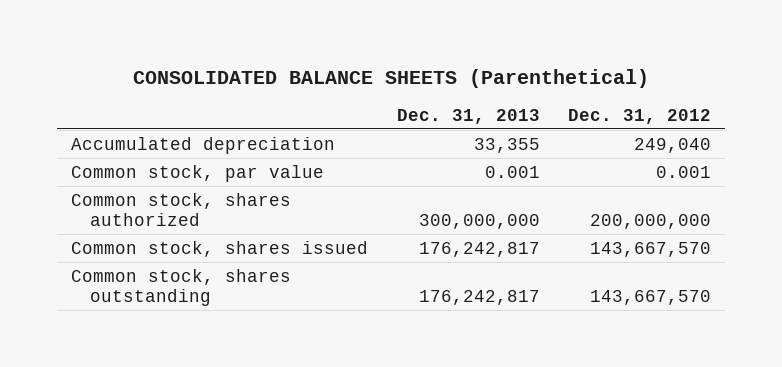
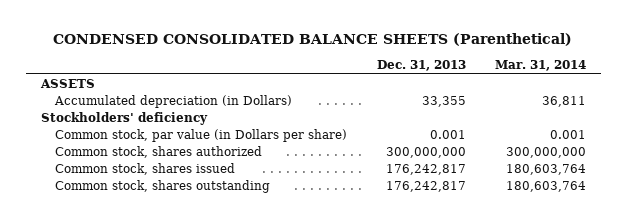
[133,68,650,88] CONSOLIDATED BALANCE SHEETS (Parenthetical) -> [53,33,573,47] CONDENSED CONSOLIDATED BALANCE SHEETS (Parenthetical)
[568,108,712,124] Dec. 31, 2012 -> none
none -> [495,60,587,72] Mar. 31, 2014
none -> [39,79,95,89] ASSETS
[71,136,336,154] Accumulated depreciation -> [53,95,292,109] Accumulated depreciation (in Dollars)
none -> [40,112,208,126] Stockholders' deficiency
[71,164,325,182] Common stock, par value -> [54,129,347,143] Common stock, par value (in Dollars per share)

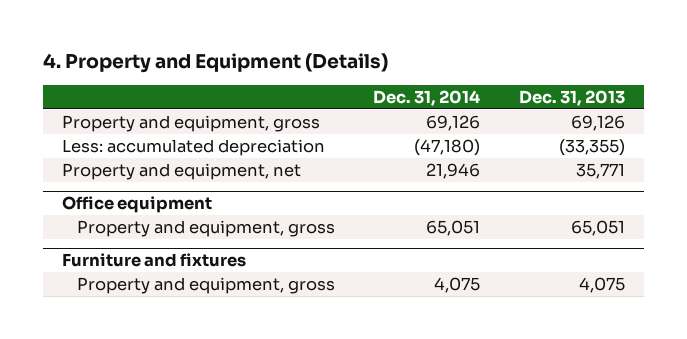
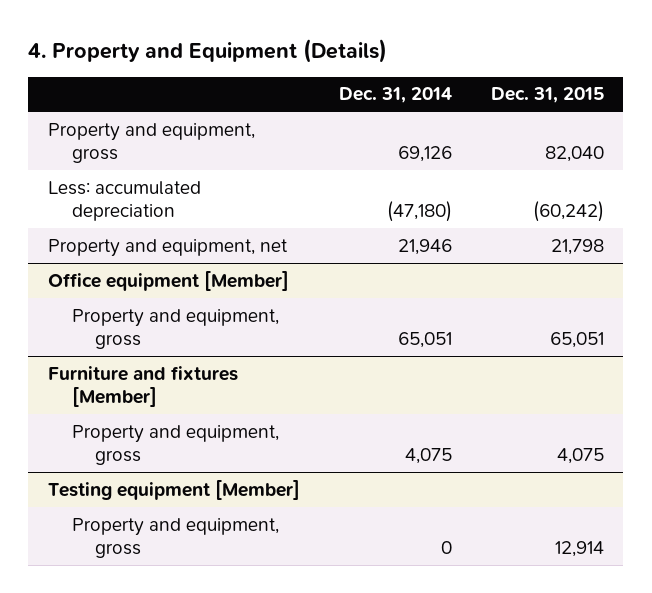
[518,89,625,106] Dec. 31, 2013 -> none
none -> [490,87,604,104] Dec. 31, 2015
[62,196,213,214] Office equipment -> [47,270,289,291] Office equipment [Member]
[62,253,247,268] Furniture and fixtures -> [47,365,238,408] Furniture and fixtures [Member]
none -> [47,479,300,500] Testing equipment [Member]
none -> [71,517,279,559] Property and equipment, gross

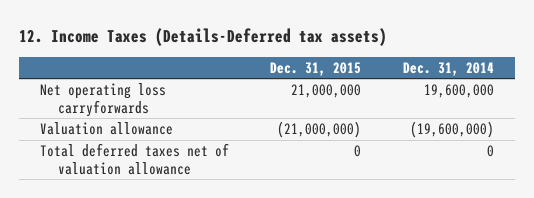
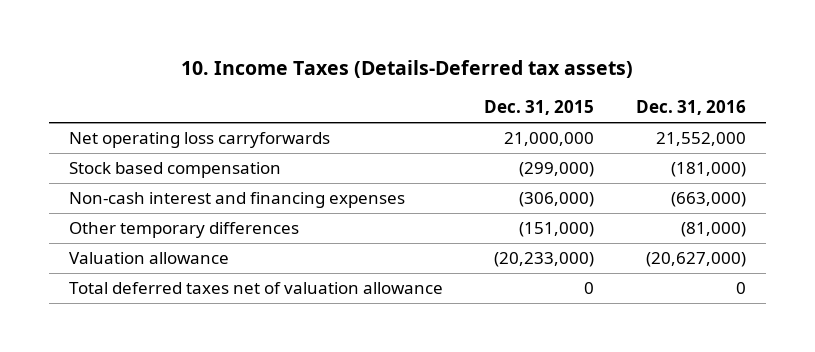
[18,27,387,46] 12. Income Taxes (Details-Deferred tax assets) -> [181,59,634,78] 10. Income Taxes (Details-Deferred tax assets)
[403,61,495,76] Dec. 31, 2014 -> none
none -> [635,100,746,116] Dec. 31, 2016
none -> [69,162,282,179] Stock based compensation
none -> [69,192,406,209] Non-cash interest and financing expenses
none -> [69,222,300,239] Other temporary differences
[277,120,362,138] (21,000,000) -> [494,252,595,268] (20,233,000)

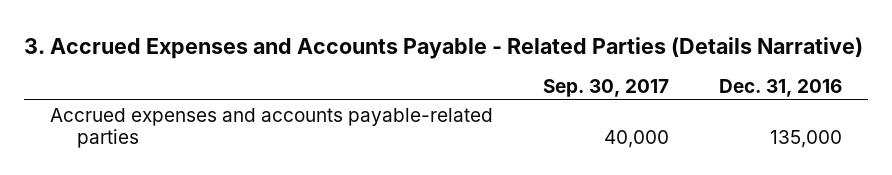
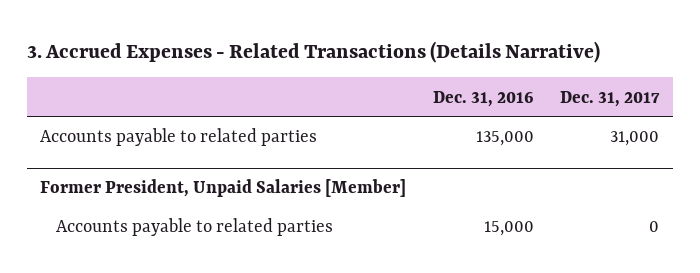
[24,36,864,59] 3. Accrued Expenses and Accounts Payable - Related Parties (Details Narrative) -> [27,40,601,63] 3. Accrued Expenses - Related Transactions (Details Narrative)
[542,78,669,97] Sep. 30, 2017 -> none
none -> [560,90,661,107] Dec. 31, 2017
[49,107,493,149] Accrued expenses and accounts payable-related parties -> [40,128,318,147] Accounts payable to related parties
none -> [40,179,407,198] Former President, Unpaid Salaries [Member]
none -> [55,218,333,237] Accounts payable to related parties

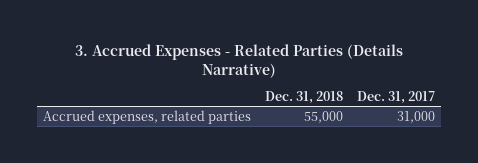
[27,40,601,63] 3. Accrued Expenses - Related Transactions (Details Narrative) -> [75,43,404,78] 3. Accrued Expenses - Related Parties (Details Narrative)
[432,90,534,107] Dec. 31, 2016 -> none
none -> [265,91,344,105] Dec. 31, 2018
[40,179,407,198] Former President, Unpaid Salaries [Member] -> none
[55,218,333,237] Accounts payable to related parties -> none
[40,128,318,147] Accounts payable to related parties -> [43,109,252,124] Accrued expenses, related parties

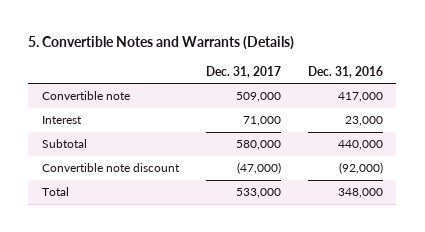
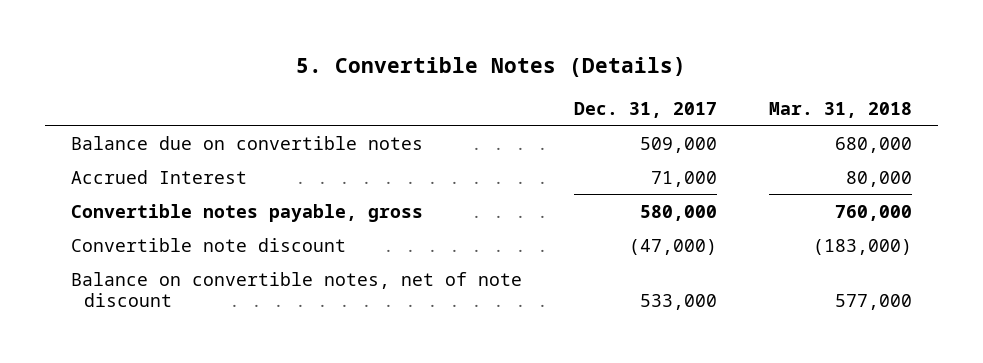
[28,36,295,51] 5. Convertible Notes and Warrants (Details) -> [296,56,687,77] 5. Convertible Notes (Details)
[307,65,383,78] Dec. 31, 2016 -> none
none -> [769,101,913,118] Mar. 31, 2018
[41,91,130,101] Convertible note -> [70,135,423,150] Balance due on convertible notes
[41,116,82,125] Interest -> [70,169,247,184] Accrued Interest
[41,139,87,149] Subtotal -> [70,203,423,222] Convertible notes payable, gross
[41,187,69,197] Total -> [70,271,522,307] Balance on convertible notes, net of note discount

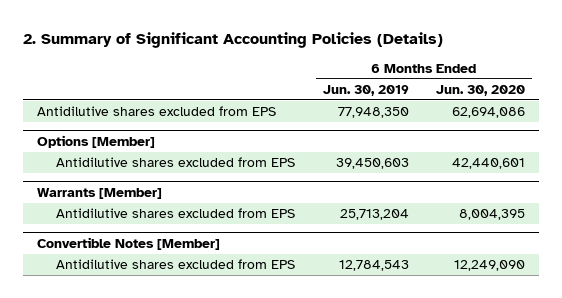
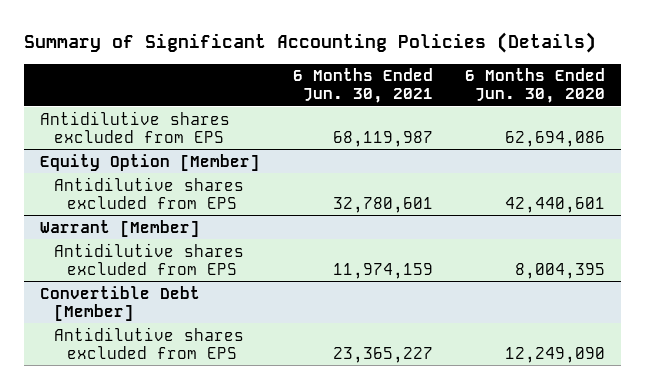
[23,32,444,49] 2. Summary of Significant Accounting Policies (Details) -> [24,32,597,54] Summary of Significant Accounting Policies (Details)
[322,84,409,96] Jun. 30, 2019 -> none
none -> [292,68,433,104] 6 Months Ended Jun. 30, 2021
[37,134,156,148] Options [Member] -> [40,153,261,171] Equity Option [Member]
[37,187,163,199] Warrants [Member] -> [40,219,201,237] Warrant [Member]
[37,236,221,250] Convertible Notes [Member] -> [40,285,201,321] Convertible Debt [Member]

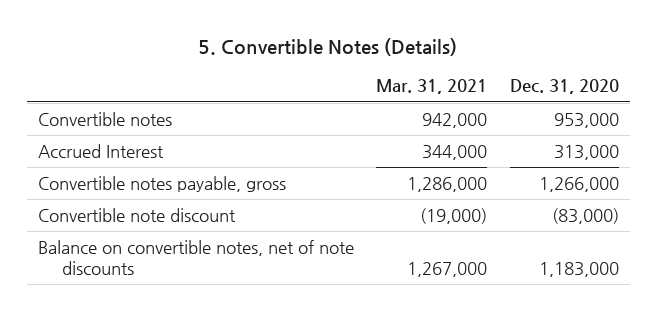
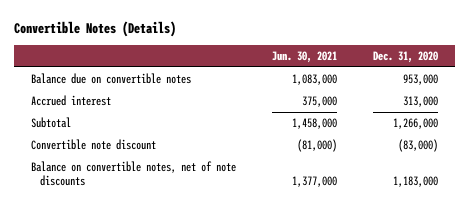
[198,37,458,56] 5. Convertible Notes (Details) -> [13,20,176,37] Convertible Notes (Details)
[376,79,488,95] Mar. 31, 2021 -> none
none -> [272,51,338,64] Jun. 30, 2021
[38,111,173,126] Convertible notes -> [31,73,192,85] Balance due on convertible notes
[38,143,165,158] Accrued Interest -> [31,95,112,107] Accrued interest
[38,175,287,192] Convertible notes payable, gross -> [31,117,72,129] Subtotal

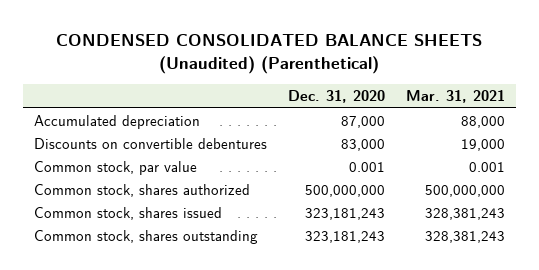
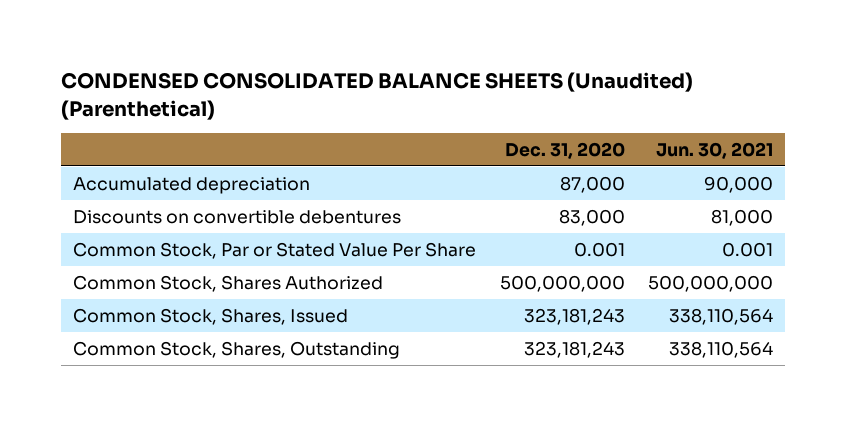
[405,90,505,104] Mar. 31, 2021 -> none
none -> [656,141,774,159] Jun. 30, 2021
[33,160,197,175] Common stock, par value -> [72,241,476,259] Common Stock, Par or Stated Value Per Share
[33,183,250,197] Common stock, shares authorized -> [72,274,383,292] Common Stock, Shares Authorized
[33,206,222,220] Common stock, shares issued -> [72,307,348,325] Common Stock, Shares, Issued
[33,229,258,244] Common stock, shares outstanding -> [72,340,400,359] Common Stock, Shares, Outstanding

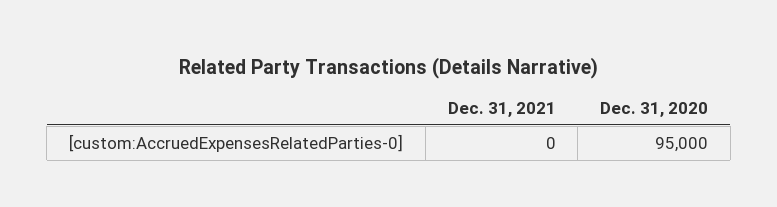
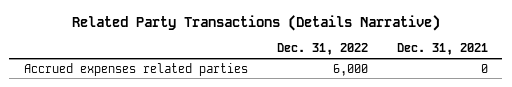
[600,101,709,117] Dec. 31, 2020 -> none
none -> [276,43,368,56] Dec. 31, 2022
[69,134,404,153] [custom:AccruedExpensesRelatedParties-0] -> [23,62,248,76] Accrued expenses related parties

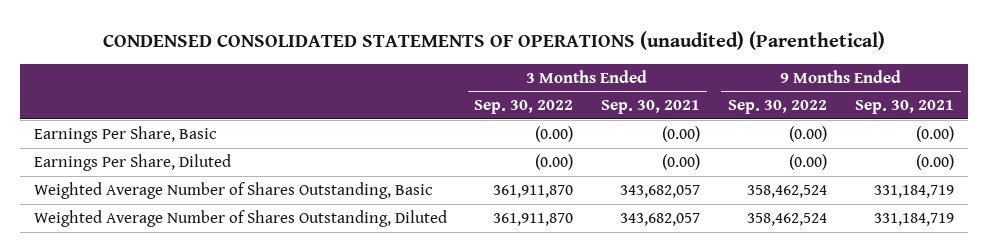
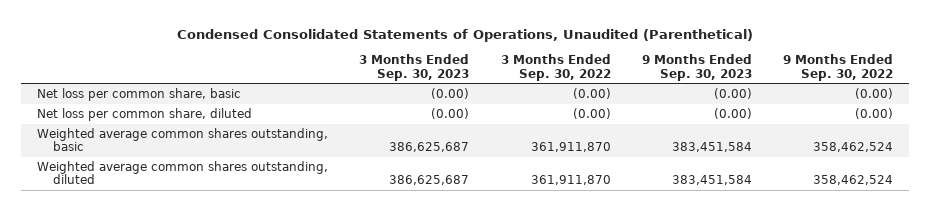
[102,30,885,50] CONDENSED CONSOLIDATED STATEMENTS OF OPERATIONS (unaudited) (Parenthetical) -> [177,29,754,43] Condensed Consolidated Statements of Operations, Unaudited (Parenthetical)
[601,100,701,115] Sep. 30, 2021 -> none
[854,100,954,115] Sep. 30, 2021 -> none
none -> [359,54,470,81] 3 Months Ended Sep. 30, 2023
none -> [641,54,752,81] 9 Months Ended Sep. 30, 2023
[33,126,217,144] Earnings Per Share, Basic -> [37,88,242,102] Net loss per common share, basic
[33,154,231,172] Earnings Per Share, Diluted -> [37,108,253,122] Net loss per common share, diluted
[33,182,433,200] Weighted Average Number of Shares Outstanding, Basic -> [37,128,329,152] Weighted average common shares outstanding, basic
[33,210,447,228] Weighted Average Number of Shares Outstanding, Diluted -> [37,161,329,185] Weighted average common shares outstanding, diluted

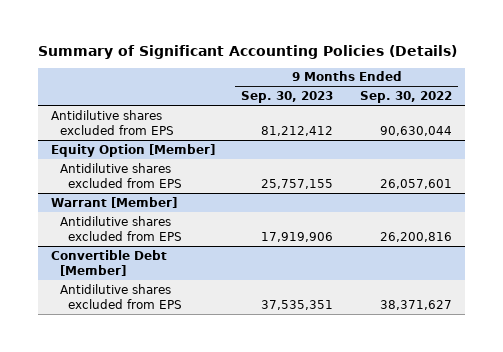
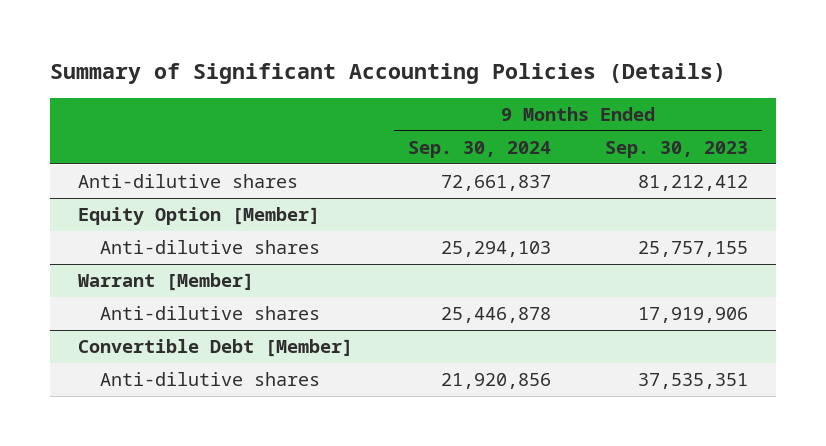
[359,91,452,104] Sep. 30, 2022 -> none
none -> [407,140,551,158] Sep. 30, 2024
[51,109,174,135] Antidilutive shares excluded from EPS -> [77,174,298,189] Anti-dilutive shares
[59,162,182,188] Antidilutive shares excluded from EPS -> [99,240,320,255] Anti-dilutive shares
[59,215,182,241] Antidilutive shares excluded from EPS -> [99,306,320,321] Anti-dilutive shares
[59,283,182,309] Antidilutive shares excluded from EPS -> [99,372,320,387] Anti-dilutive shares

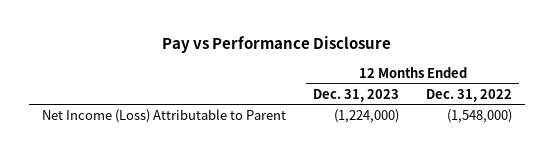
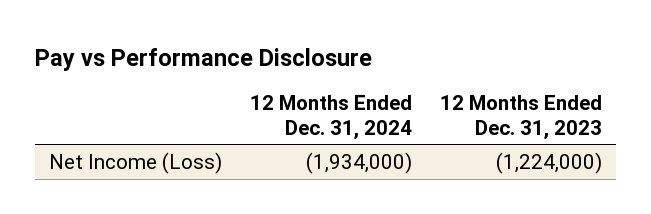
[426,88,513,102] Dec. 31, 2022 -> none
none -> [249,95,412,140] 12 Months Ended Dec. 31, 2024
[42,109,287,124] Net Income (Loss) Attributable to Parent -> [48,151,222,174] Net Income (Loss)

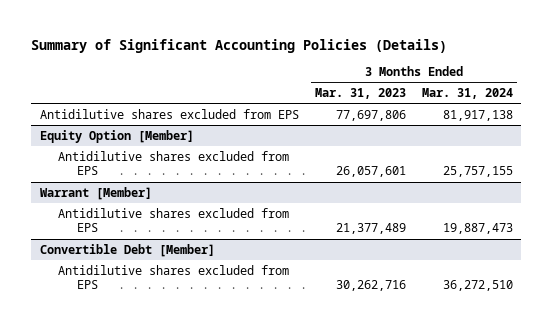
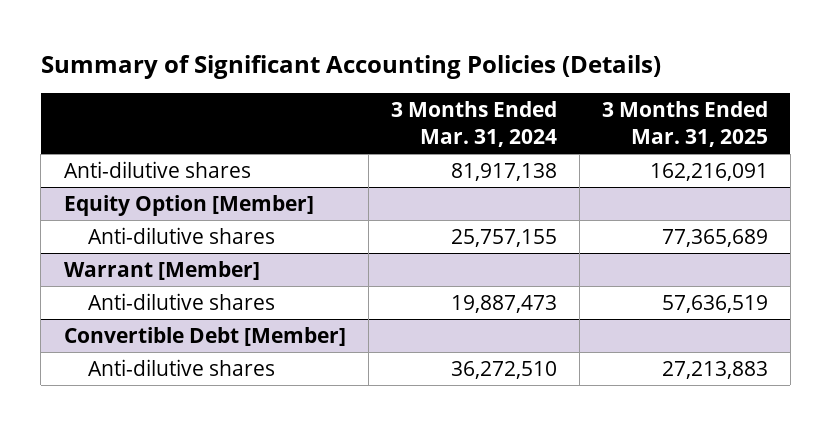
[314,88,406,100] Mar. 31, 2023 -> none
none -> [601,101,768,147] 3 Months Ended Mar. 31, 2025
[39,108,299,119] Antidilutive shares excluded from EPS -> [63,161,251,179] Anti-dilutive shares
[58,150,290,176] Antidilutive shares excluded from EPS -> [88,227,276,245] Anti-dilutive shares
[58,207,290,233] Antidilutive shares excluded from EPS -> [88,293,276,311] Anti-dilutive shares
[58,264,290,290] Antidilutive shares excluded from EPS -> [88,359,276,377] Anti-dilutive shares

